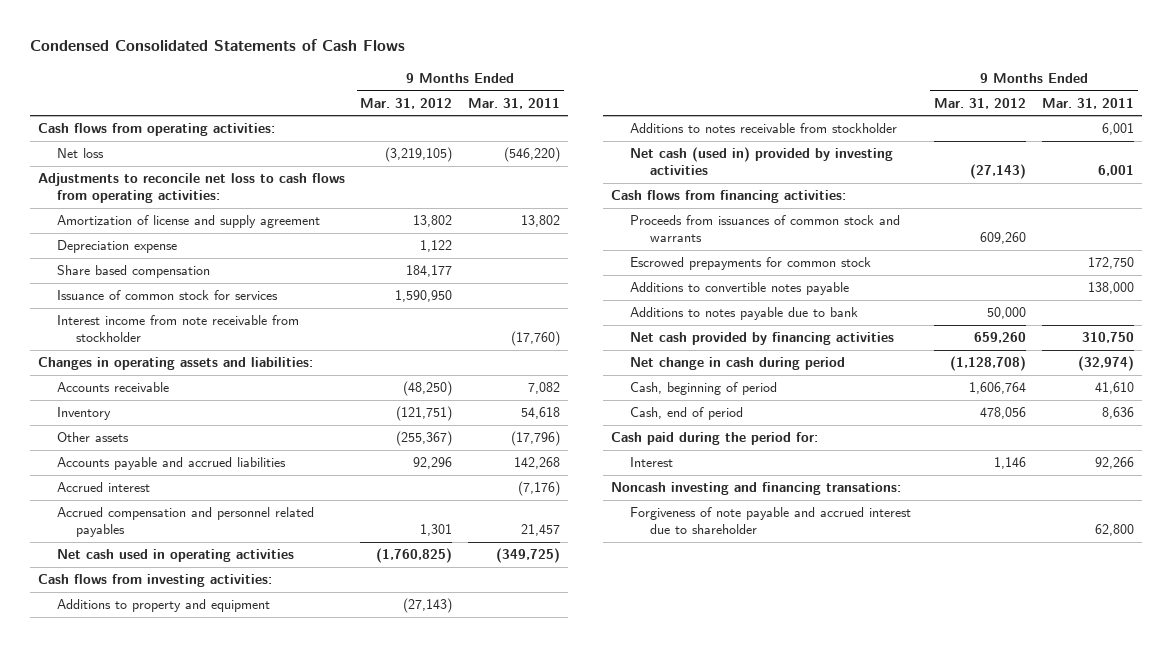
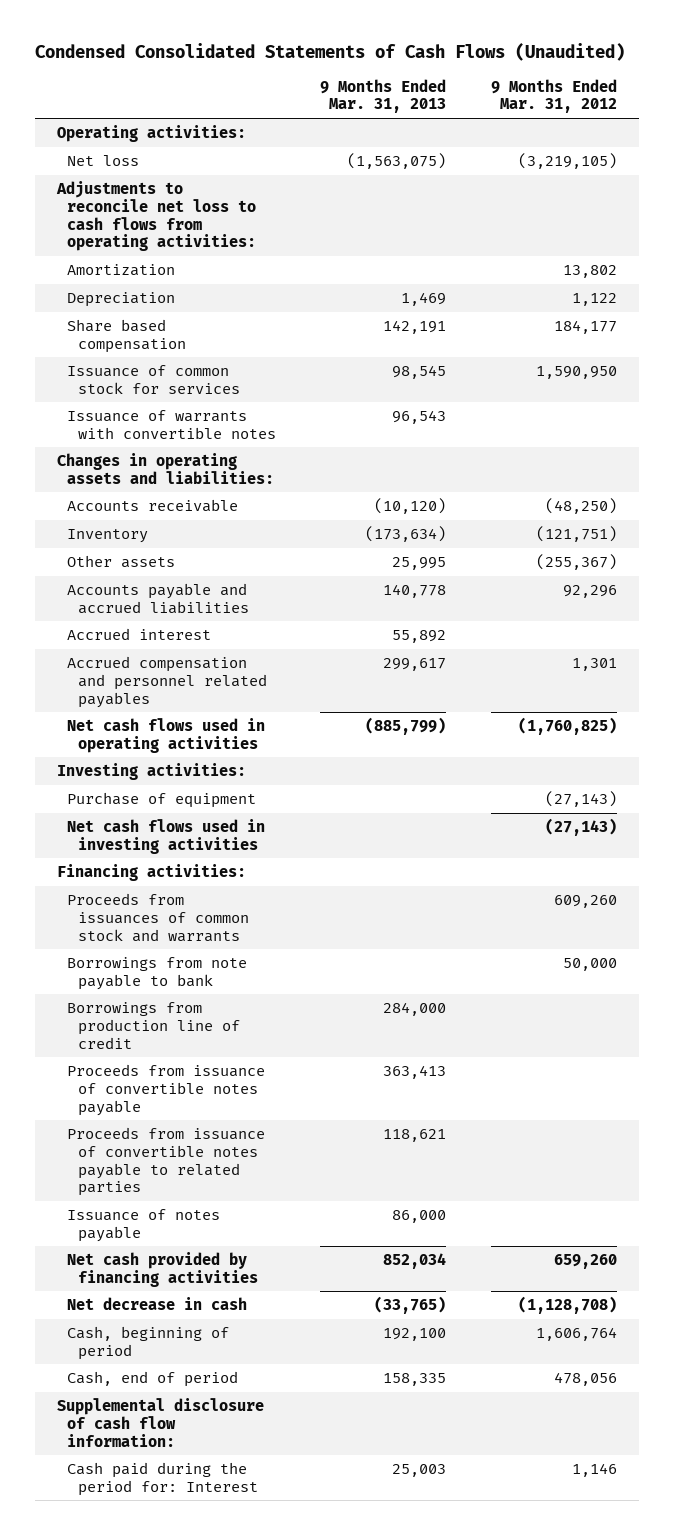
[29,39,405,52] Condensed Consolidated Statements of Cash Flows -> [34,42,625,61] Condensed Consolidated Statements of Cash Flows (Unaudited)
[468,97,561,109] Mar. 31, 2011 -> none
none -> [320,78,447,114] 9 Months Ended Mar. 31, 2013
[37,123,275,137] Cash flows from operating activities: -> [56,125,246,143] Operating activities:
[56,215,320,229] Amortization of license and supply agreement -> [67,264,176,277] Amortization
[56,240,177,254] Depreciation expense -> [67,292,176,308] Depreciation
[56,315,299,343] Interest income from note receivable from stockholder -> none
none -> [67,410,276,439] Issuance of warrants with convertible notes
[630,123,898,134] Additions to notes receivable from stockholder -> none
[56,549,294,563] Net cash used in operating activities -> [67,718,266,753] Net cash flows used in operating activities
[37,574,272,588] Cash flows from investing activities: -> [56,763,246,781] Investing activities:
[56,599,270,613] Additions to property and equipment -> [67,792,257,809] Purchase of equipment
[630,147,894,176] Net cash (used in) provided by investing activities -> [67,819,266,854] Net cash flows used in investing activities
[611,190,847,204] Cash flows from financing activities: -> [56,864,246,882] Financing activities:
[630,257,872,271] Escrowed prepayments for common stock -> none
[630,282,850,296] Additions to convertible notes payable -> none
[630,307,859,321] Additions to notes payable due to bank -> none
none -> [67,957,248,990] Borrowings from note payable to bank
none -> [67,1002,240,1049] Borrowings from production line of credit
none -> [67,1064,266,1116] Proceeds from issuance of convertible notes payable
none -> [67,1127,266,1197] Proceeds from issuance of convertible notes payable to related parties
none -> [67,1209,221,1242] Issuance of notes payable
[630,357,846,371] Net change in cash during period -> [67,1297,248,1311] Net decrease in cash
[611,432,819,446] Cash paid during the period for: -> none
[611,482,902,496] Noncash investing and financing transations: -> none
[630,507,912,535] Forgiveness of note payable and accrued interest due to shareholder -> none
none -> [56,1398,264,1447] Supplemental disclosure of cash flow information:
[630,457,674,468] Interest -> [67,1462,258,1496] Cash paid during the period for: Interest

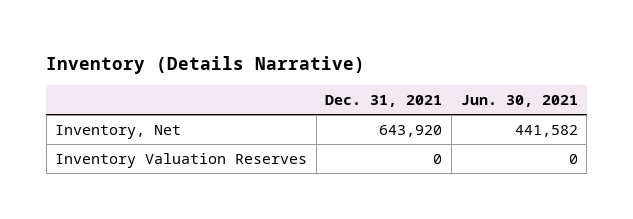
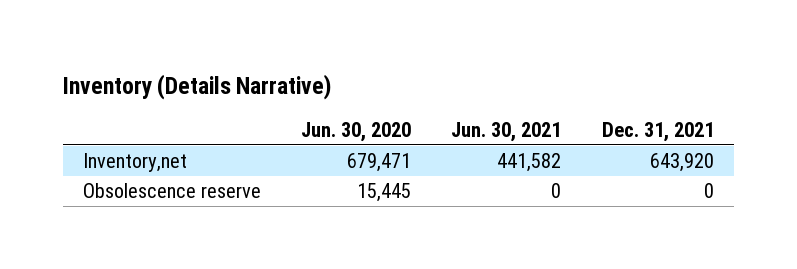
none -> [301,122,412,143] Jun. 30, 2020
[55,125,182,140] Inventory, Net -> [82,153,187,173] Inventory,net
[55,153,308,169] Inventory Valuation Reserves -> [82,183,261,199] Obsolescence reserve

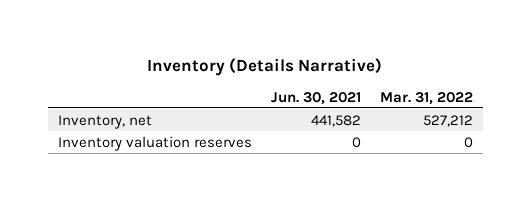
[301,122,412,143] Jun. 30, 2020 -> none
[601,122,714,143] Dec. 31, 2021 -> none
none -> [380,91,474,105] Mar. 31, 2022
[82,153,187,173] Inventory,net -> [57,114,152,129] Inventory, net
[82,183,261,199] Obsolescence reserve -> [57,135,252,151] Inventory valuation reserves

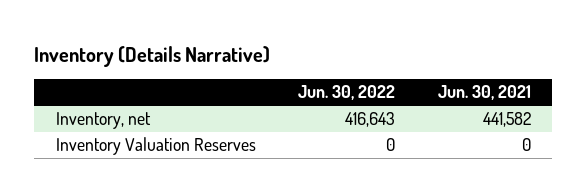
[380,91,474,105] Mar. 31, 2022 -> none
none -> [298,85,396,101] Jun. 30, 2022
[57,135,252,151] Inventory valuation reserves -> [55,137,256,156] Inventory Valuation Reserves

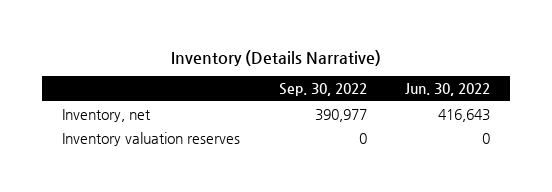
[437,85,531,101] Jun. 30, 2021 -> none
none -> [278,83,367,97] Sep. 30, 2022
[55,137,256,156] Inventory Valuation Reserves -> [61,131,240,146] Inventory valuation reserves

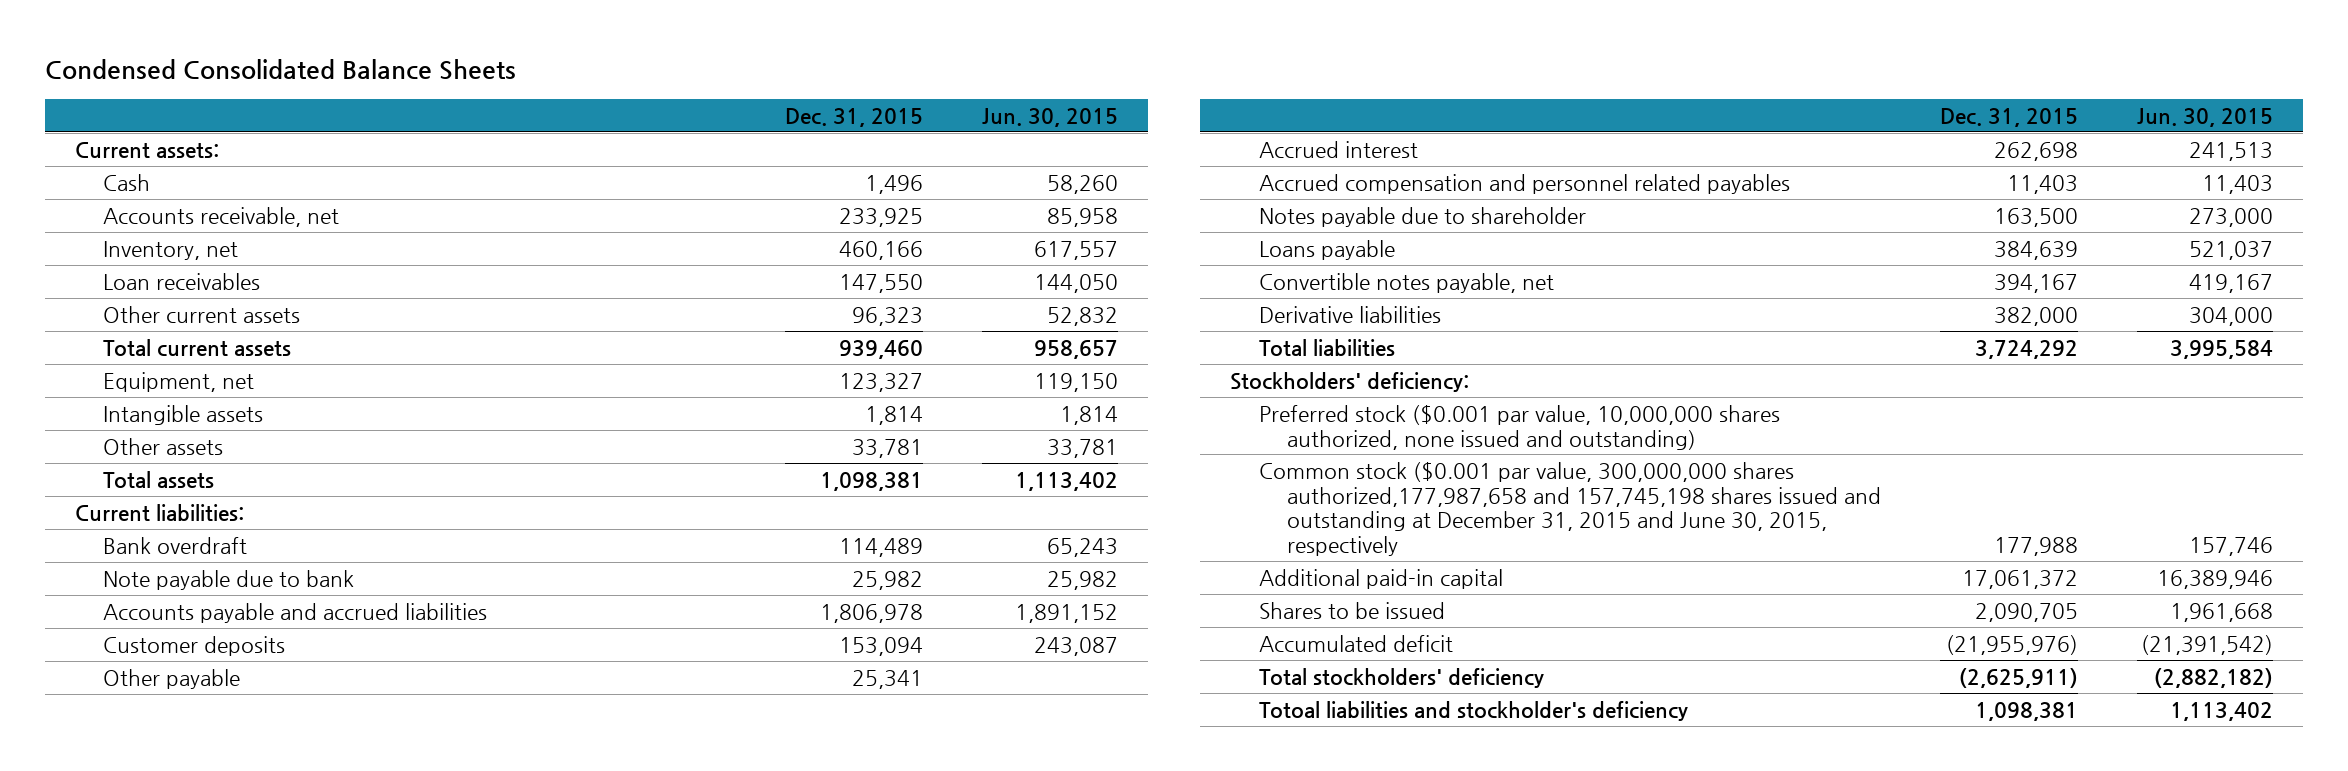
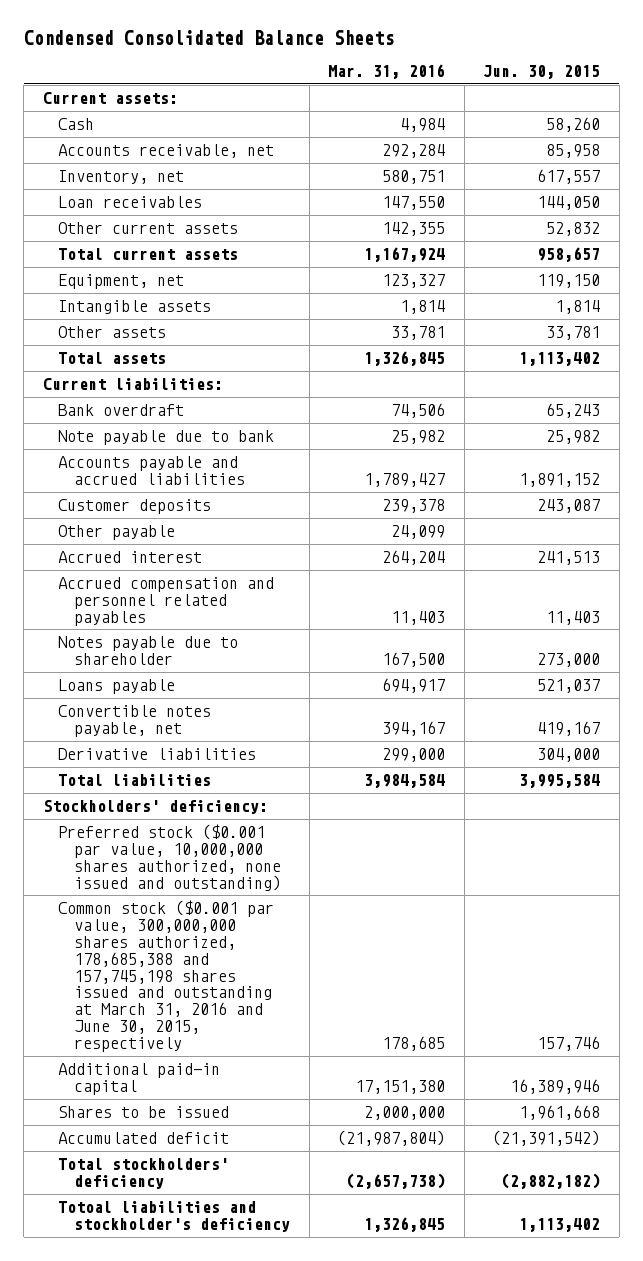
[785,107,924,127] Dec. 31, 2015 -> none
none -> [328,64,446,80] Mar. 31, 2016
[1258,461,1882,557] Common stock ($0.001 par value, 300,000,000 shares authorized,177,987,658 and 157,745,198 shares issued and outstanding at December 31, 2015 and June 30, 2015, respectively -> [58,900,275,1053] Common stock ($0.001 par value, 300,000,000 shares authorized, 178,685,388 and 157,745,198 shares issued and outstanding at March 31, 2016 and June 30, 2015, respectively

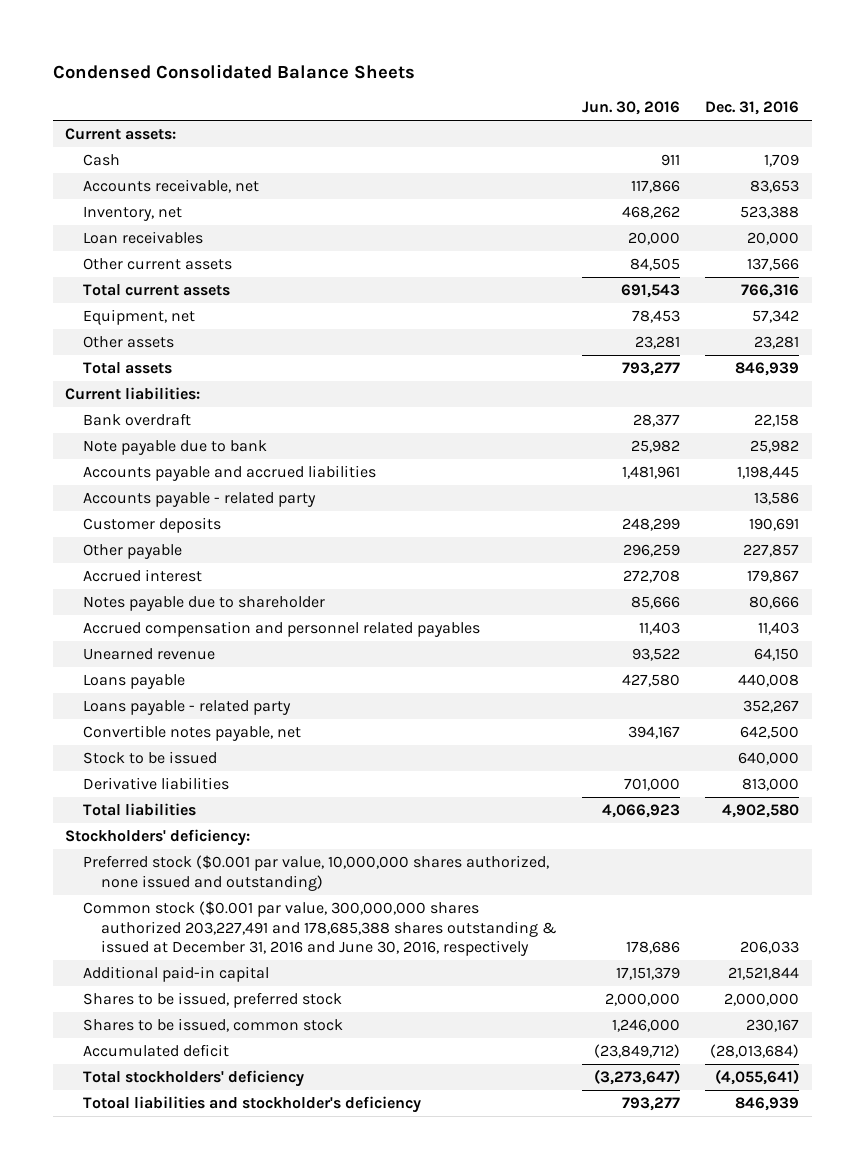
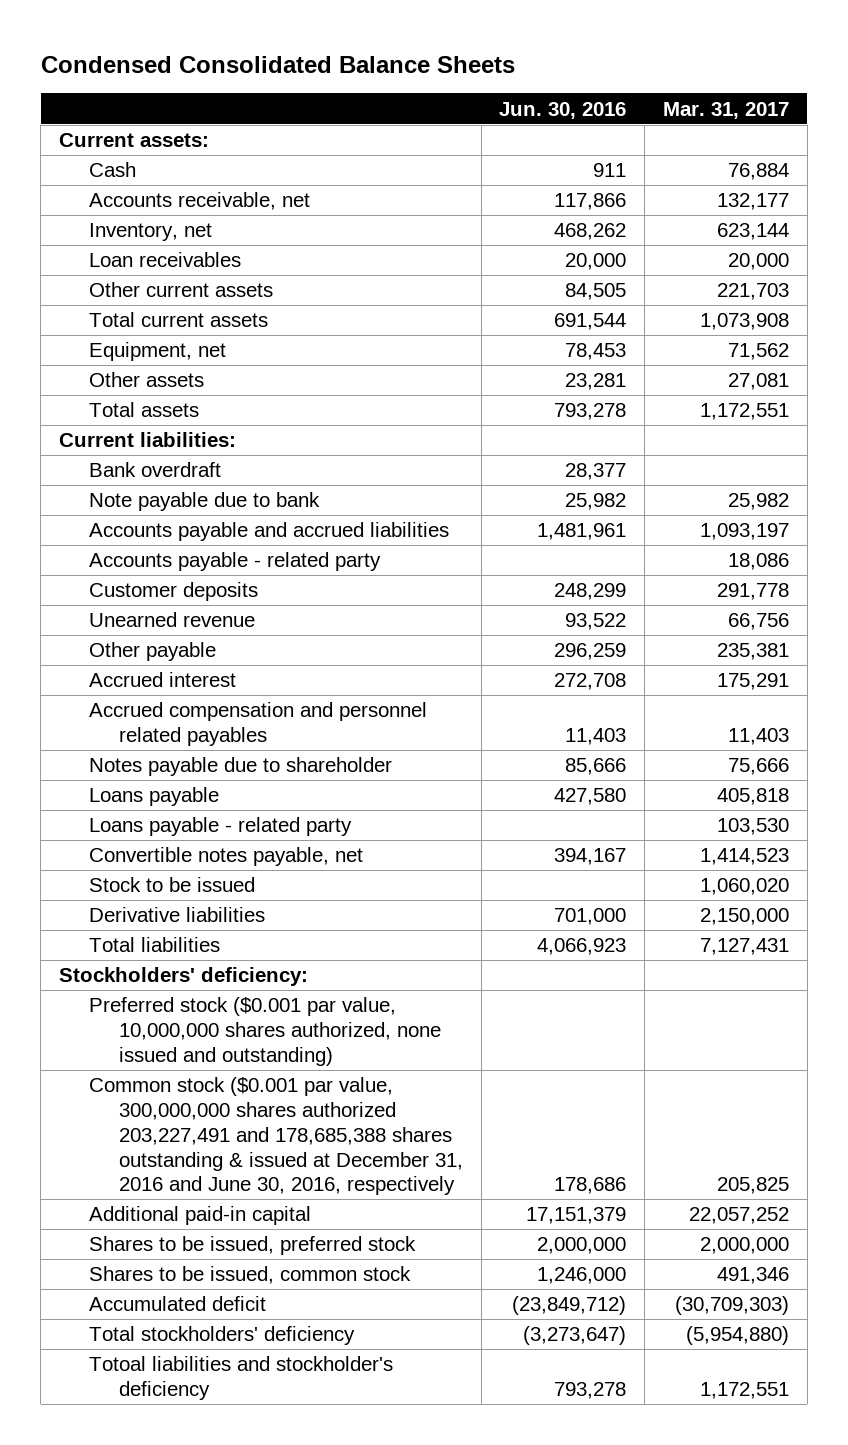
[705,101,800,116] Dec. 31, 2016 -> none
none -> [662,101,789,119] Mar. 31, 2017
[620,284,680,299] 691,543 -> [554,313,627,331] 691,544
[621,362,680,377] 793,277 -> [554,403,627,421] 793,278
[82,648,215,661] Unearned revenue -> [88,612,255,628] Unearned revenue
[82,596,325,612] Notes payable due to shareholder -> [88,757,392,777] Notes payable due to shareholder
[621,1097,680,1112] 793,277 -> [554,1382,627,1400] 793,278

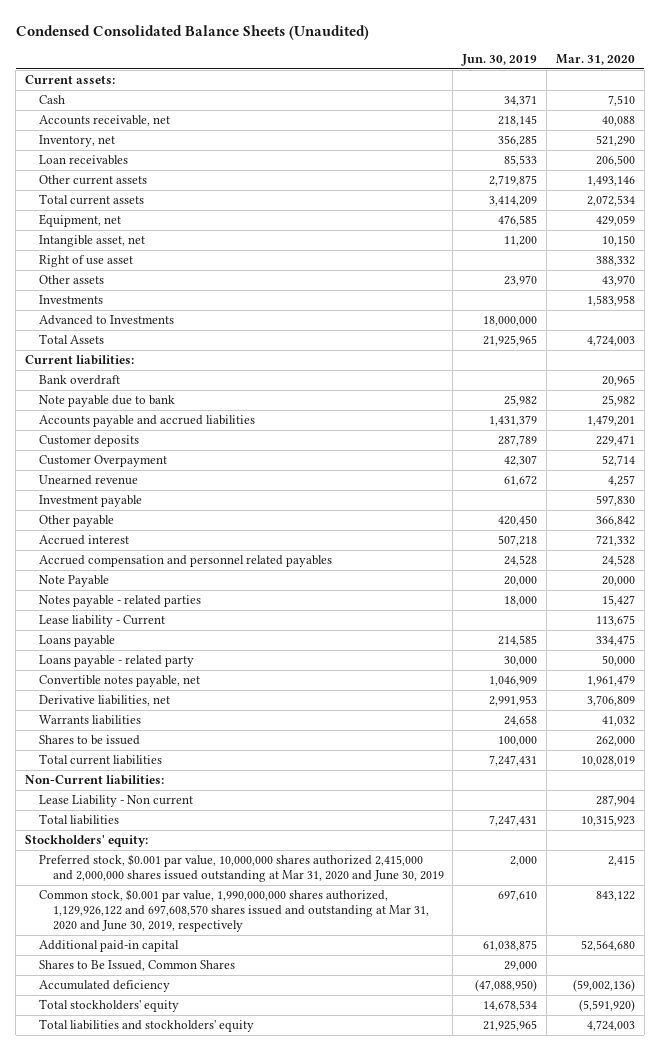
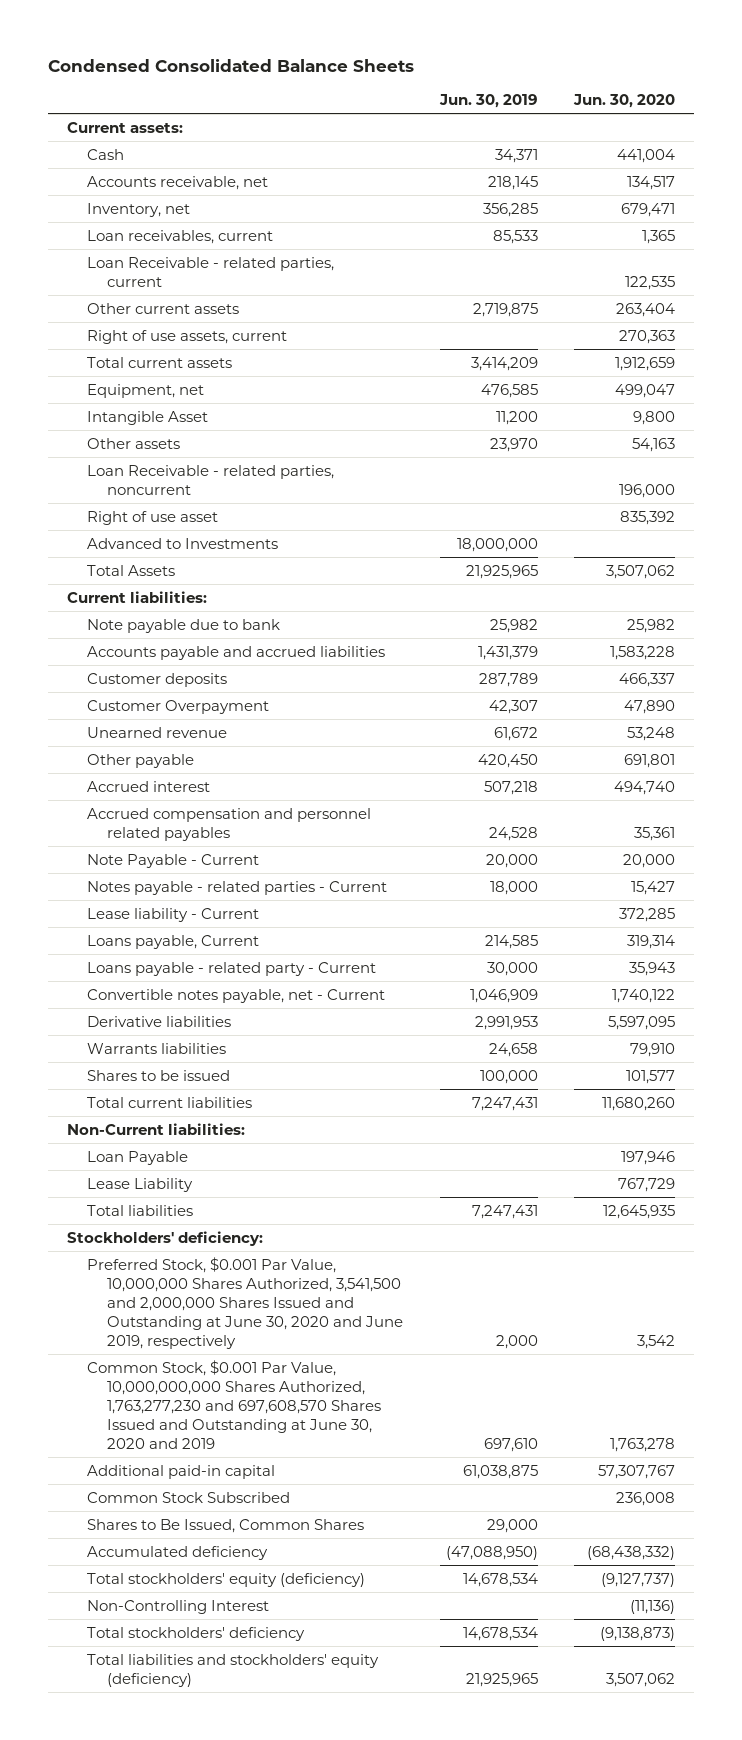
[15,24,369,40] Condensed Consolidated Balance Sheets (Unaudited) -> [48,58,415,72] Condensed Consolidated Balance Sheets
[555,53,635,65] Mar. 31, 2020 -> none
none -> [573,93,676,108] Jun. 30, 2020
[38,155,128,166] Loan receivables -> [87,229,274,244] Loan receivables, current
none -> [87,256,335,287] Loan Receivable - related parties, current
none -> [87,329,288,344] Right of use assets, current
[38,235,145,248] Intangible asset, net -> [87,410,209,425] Intangible Asset
[38,295,103,305] Investments -> none
none -> [87,464,335,495] Loan Receivable - related parties, noncurrent
[38,255,133,268] Right of use asset -> [87,510,219,525] Right of use asset
[38,375,120,386] Bank overdraft -> none
[38,495,142,508] Investment payable -> none
[38,575,109,588] Note Payable -> [87,853,260,868] Note Payable - Current
[38,595,201,608] Notes payable - related parties -> [87,880,388,895] Notes payable - related parties - Current
[38,635,115,648] Loans payable -> [87,934,260,949] Loans payable, Current
[38,655,194,668] Loans payable - related party -> [87,961,377,976] Loans payable - related party - Current
[38,675,200,688] Convertible notes payable, net -> [87,988,386,1003] Convertible notes payable, net - Current
[38,695,170,707] Derivative liabilities, net -> [87,1015,232,1027] Derivative liabilities
none -> [87,1150,189,1165] Loan Payable
[38,795,193,808] Lease Liability - Non current -> [87,1177,194,1192] Lease Liability
[25,835,149,848] Stockholders' equity: -> [66,1230,263,1246] Stockholders' deficiency:
[38,854,444,883] Preferred stock, $0.001 par value, 10,000,000 shares authorized 2,415,000 and 2,000,000 shares issued outstanding at Mar 31, 2020 and June 30, 2019 -> [87,1256,404,1349] Preferred Stock, $0.001 Par Value, 10,000,000 Shares Authorized, 3,541,500 and 2,000,000 Shares Issued and Outstanding at June 30, 2020 and June 2019, respectively
[38,889,429,933] Common stock, $0.001 par value, 1,990,000,000 shares authorized, 1,129,926,122 and 697,608,570 shares issued and outstanding at Mar 31, 2020 and June 30, 2019, respectively -> [87,1359,382,1449] Common Stock, $0.001 Par Value, 10,000,000,000 Shares Authorized, 1,763,277,230 and 697,608,570 Shares Issued and Outstanding at June 30, 2020 and 2019
none -> [87,1491,291,1503] Common Stock Subscribed
[38,999,179,1013] Total stockholders' equity -> [87,1572,366,1587] Total stockholders' equity (deficiency)
none -> [87,1599,270,1614] Non-Controlling Interest
none -> [87,1626,306,1641] Total stockholders' deficiency
[38,1019,254,1033] Total liabilities and stockholders' equity -> [87,1653,380,1687] Total liabilities and stockholders' equity (deficiency)

